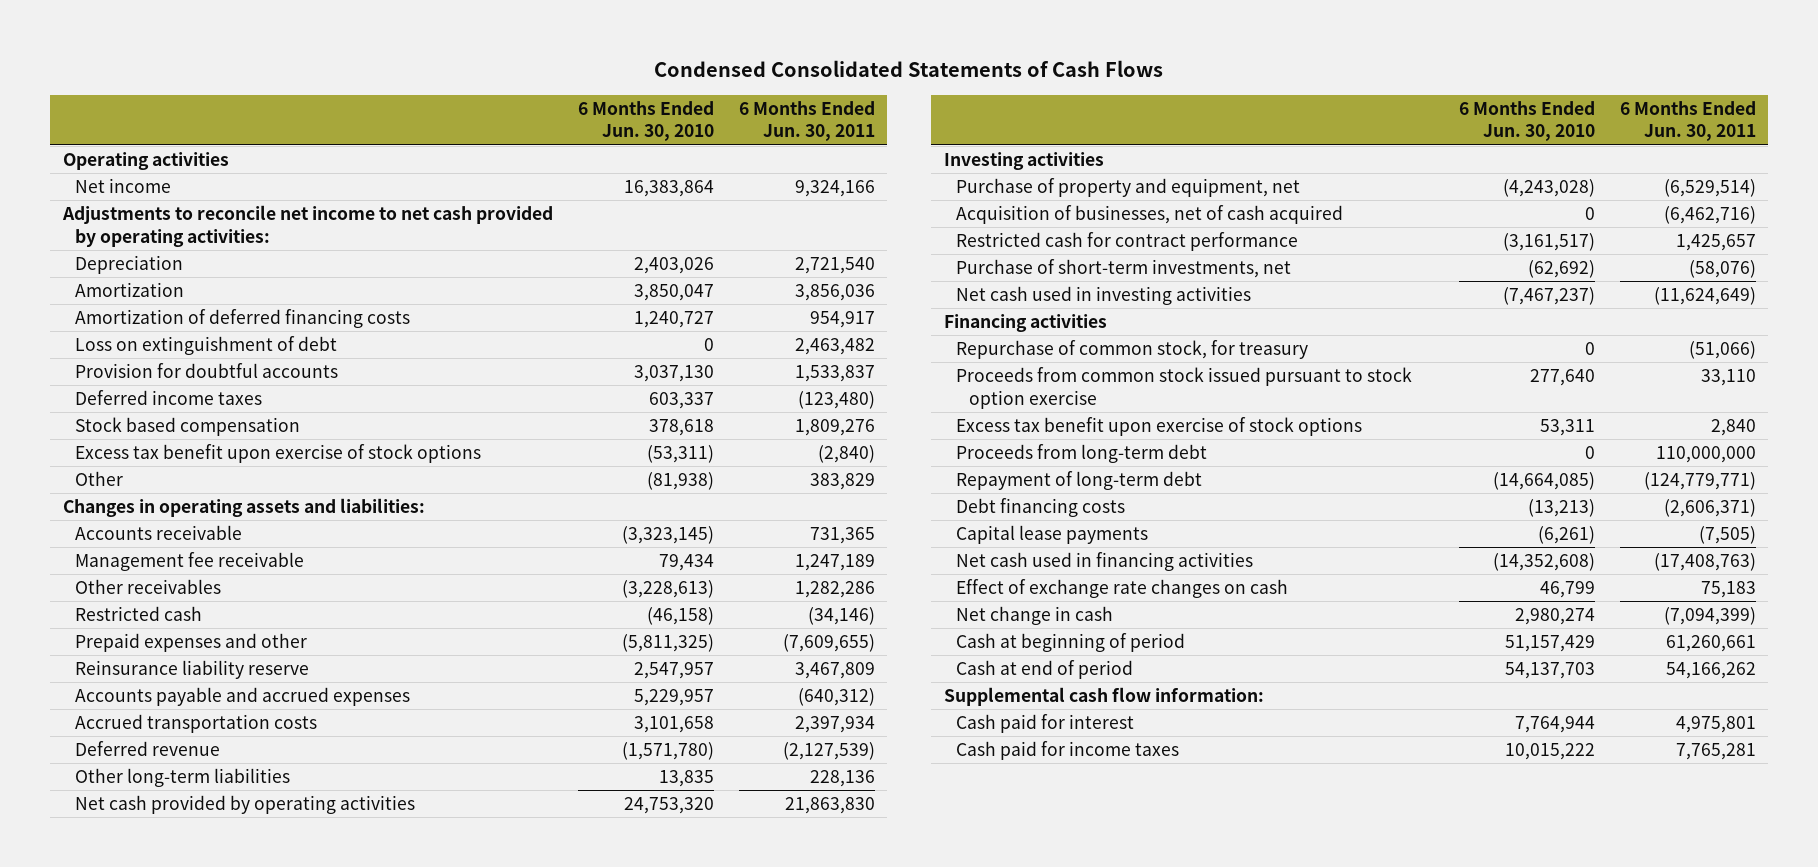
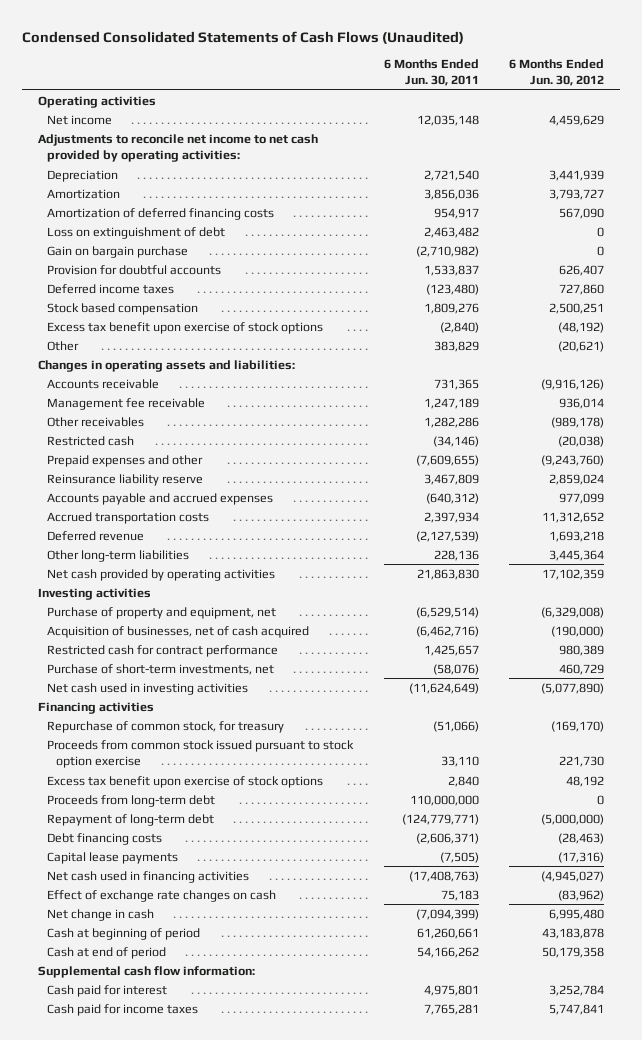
[654,60,1164,78] Condensed Consolidated Statements of Cash Flows -> [22,30,465,44] Condensed Consolidated Statements of Cash Flows (Unaudited)
[577,100,714,142] 6 Months Ended Jun. 30, 2010 -> none
none -> [509,59,605,87] 6 Months Ended Jun. 30, 2012
[794,180,875,198] 9,324,166 -> [416,114,479,126] 12,035,148
none -> [46,245,188,258] Gain on bargain purchase

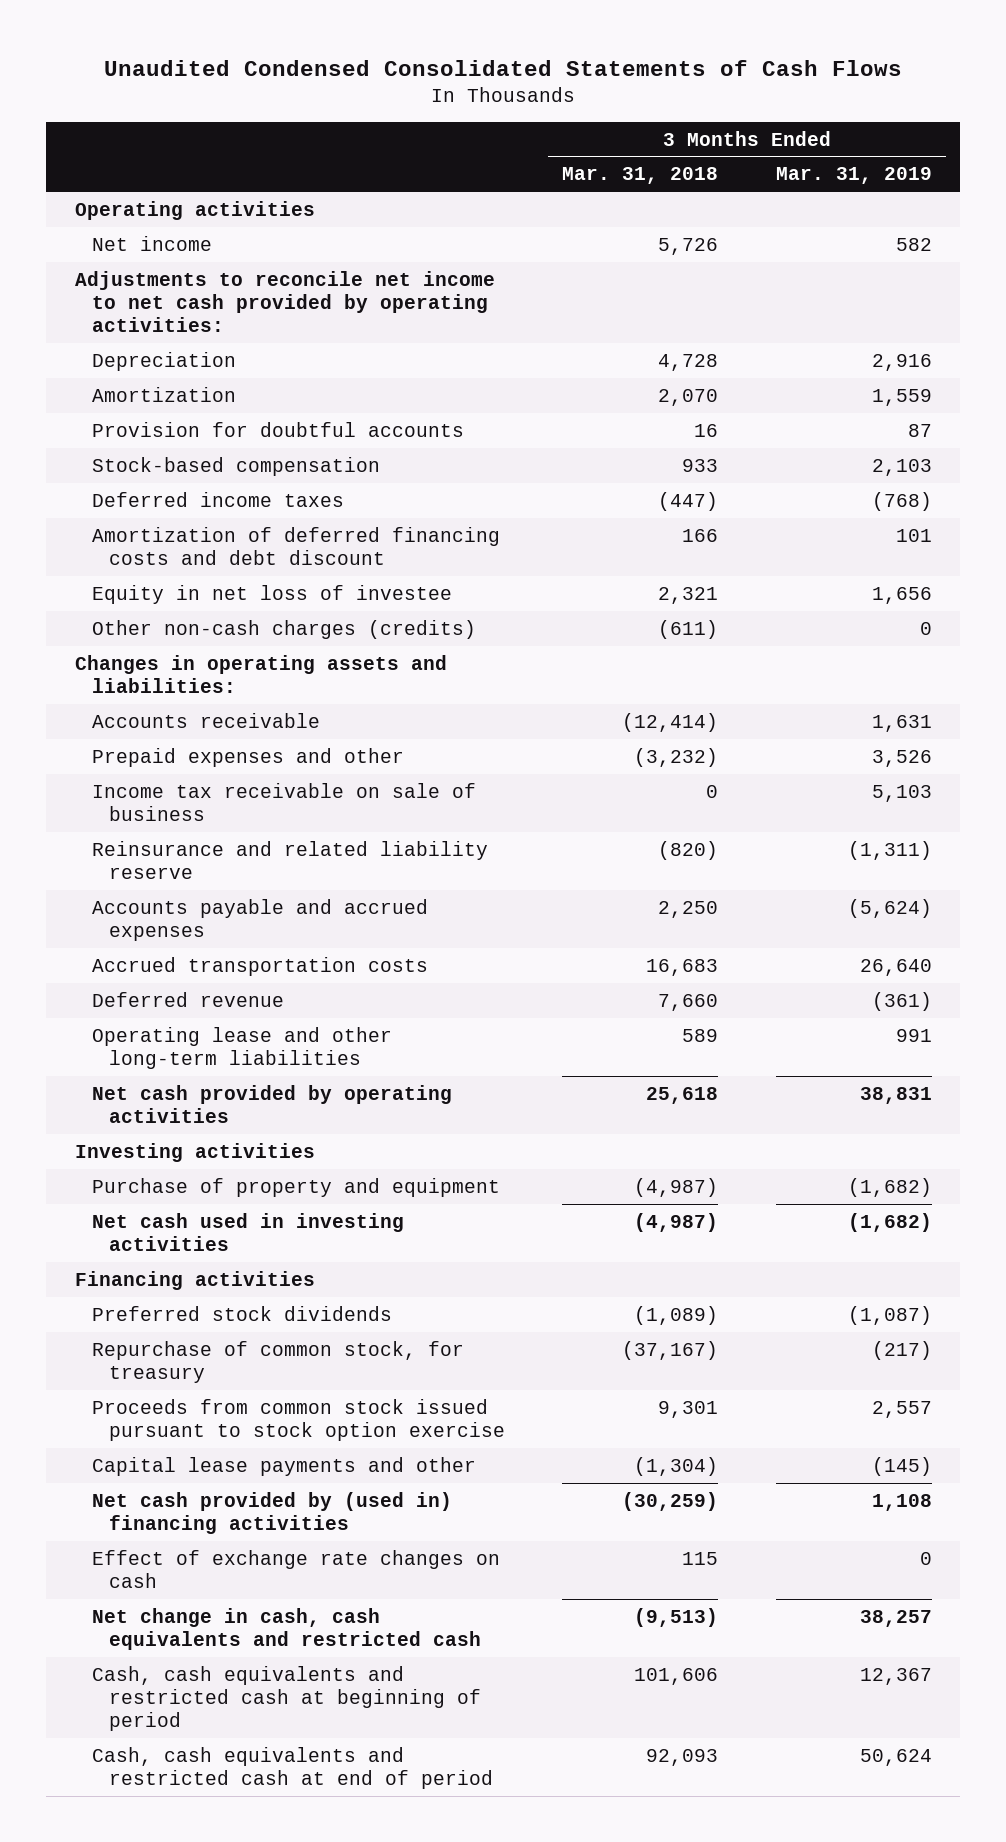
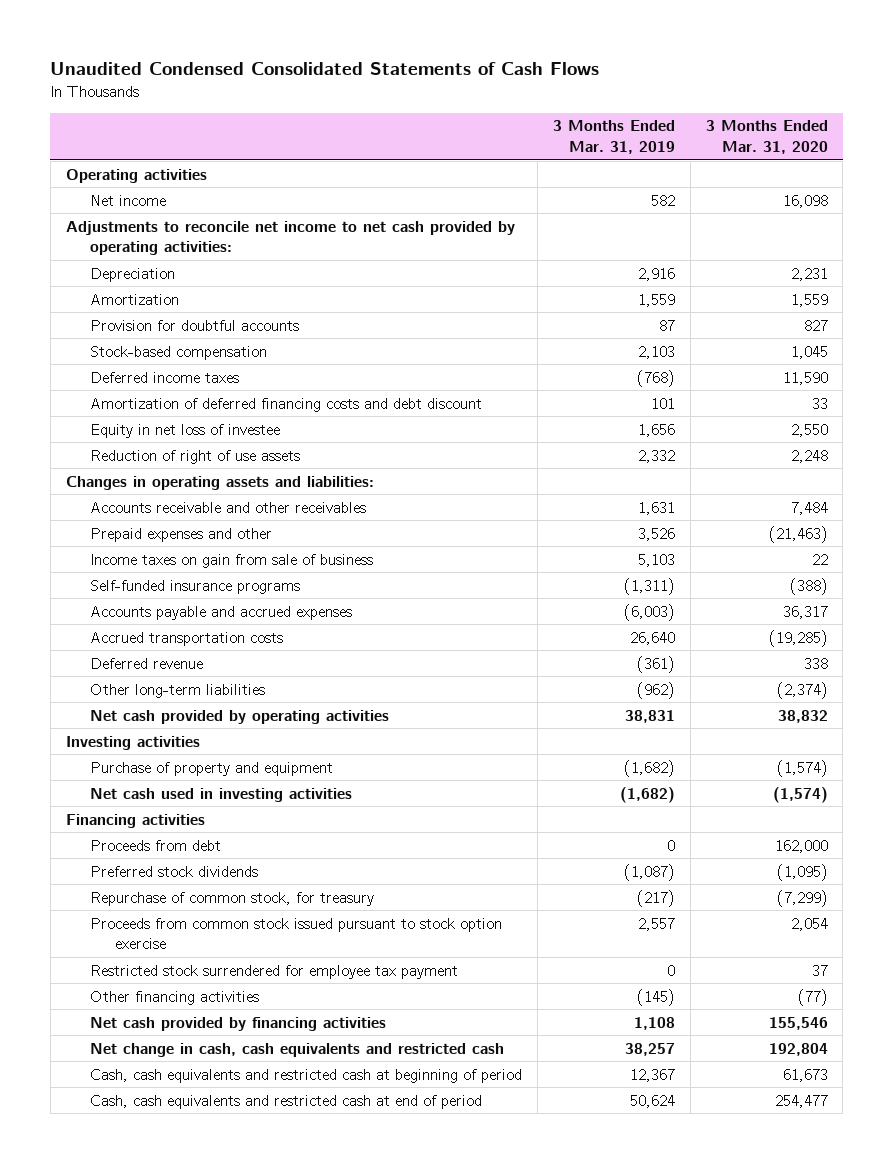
[562,167,719,185] Mar. 31, 2018 -> none
none -> [705,120,828,155] 3 Months Ended Mar. 31, 2020
[91,619,476,639] Other non-cash charges (credits) -> none
none -> [90,449,301,464] Reduction of right of use assets
[91,712,320,728] Accounts receivable -> [90,501,367,513] Accounts receivable and other receivables
[91,782,476,822] Income tax receivable on sale of business -> [90,553,374,568] Income taxes on gain from sale of business
[91,840,488,880] Reinsurance and related liability reserve -> [90,579,301,594] Self-funded insurance programs
[847,898,932,918] (5,624) -> [624,603,676,621] (6,003)
[91,1026,392,1070] Operating lease and other long-term liabilities -> [90,683,266,698] Other long-term liabilities
[895,1028,932,1042] 991 -> [637,681,676,699] (962)
none -> [90,839,222,851] Proceeds from debt
[91,1549,500,1589] Effect of exchange rate changes on cash -> none
none -> [90,964,459,979] Restricted stock surrendered for employee tax payment
[91,1456,476,1476] Capital lease payments and other -> [90,990,260,1005] Other financing activities
[91,1491,452,1535] Net cash provided by (used in) financing activities -> [90,1016,387,1031] Net cash provided by financing activities

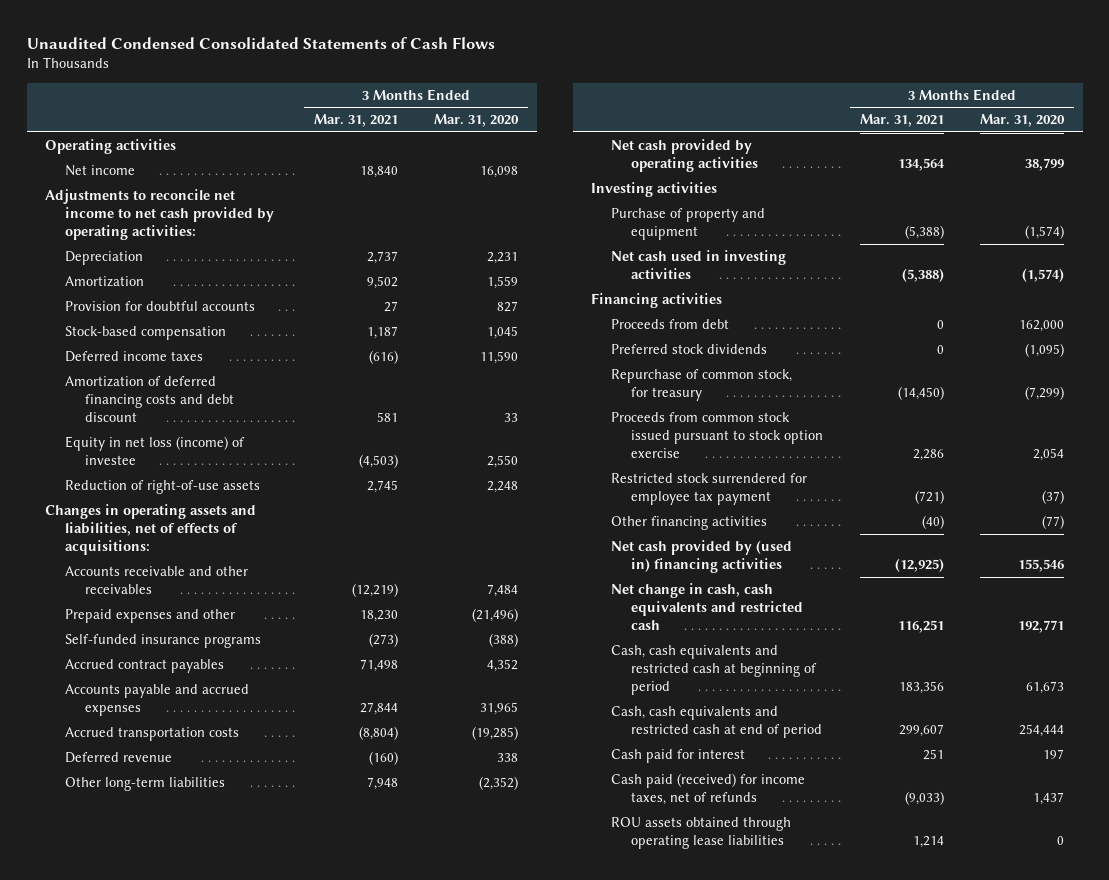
[553,120,676,155] 3 Months Ended Mar. 31, 2019 -> none
none -> [313,114,398,128] Mar. 31, 2021
[90,423,281,438] Equity in net loss of investee -> [64,435,245,466] Equity in net loss (income) of investee
[90,449,301,464] Reduction of right of use assets -> [64,479,260,494] Reduction of right-of-use assets
[65,475,374,490] Changes in operating assets and liabilities: -> [45,503,257,556] Changes in operating assets and liabilities, net of effects of acquisitions:
[90,553,374,568] Income taxes on gain from sale of business -> none
[768,525,828,543] (21,463) -> [472,607,519,622] (21,496)
none -> [64,658,224,673] Accrued contract payables
[782,605,828,619] 36,317 -> [480,702,519,716] 31,965
[776,681,828,699] (2,374) -> [479,775,519,790] (2,352)
[777,709,828,723] 38,832 -> [1025,158,1065,172] 38,799
[811,964,828,976] 37 -> [1042,490,1065,505] (37)
[90,1016,387,1031] Net cash provided by financing activities -> [610,539,792,574] Net cash provided by (used in) financing activities
[768,1042,828,1056] 192,804 -> [1018,620,1065,634] 192,771
[774,1094,828,1108] 254,477 -> [1019,724,1065,738] 254,444
none -> [610,748,745,763] Cash paid for interest
none -> [610,772,805,806] Cash paid (received) for income taxes, net of refunds
none -> [610,816,791,850] ROU assets obtained through operating lease liabilities

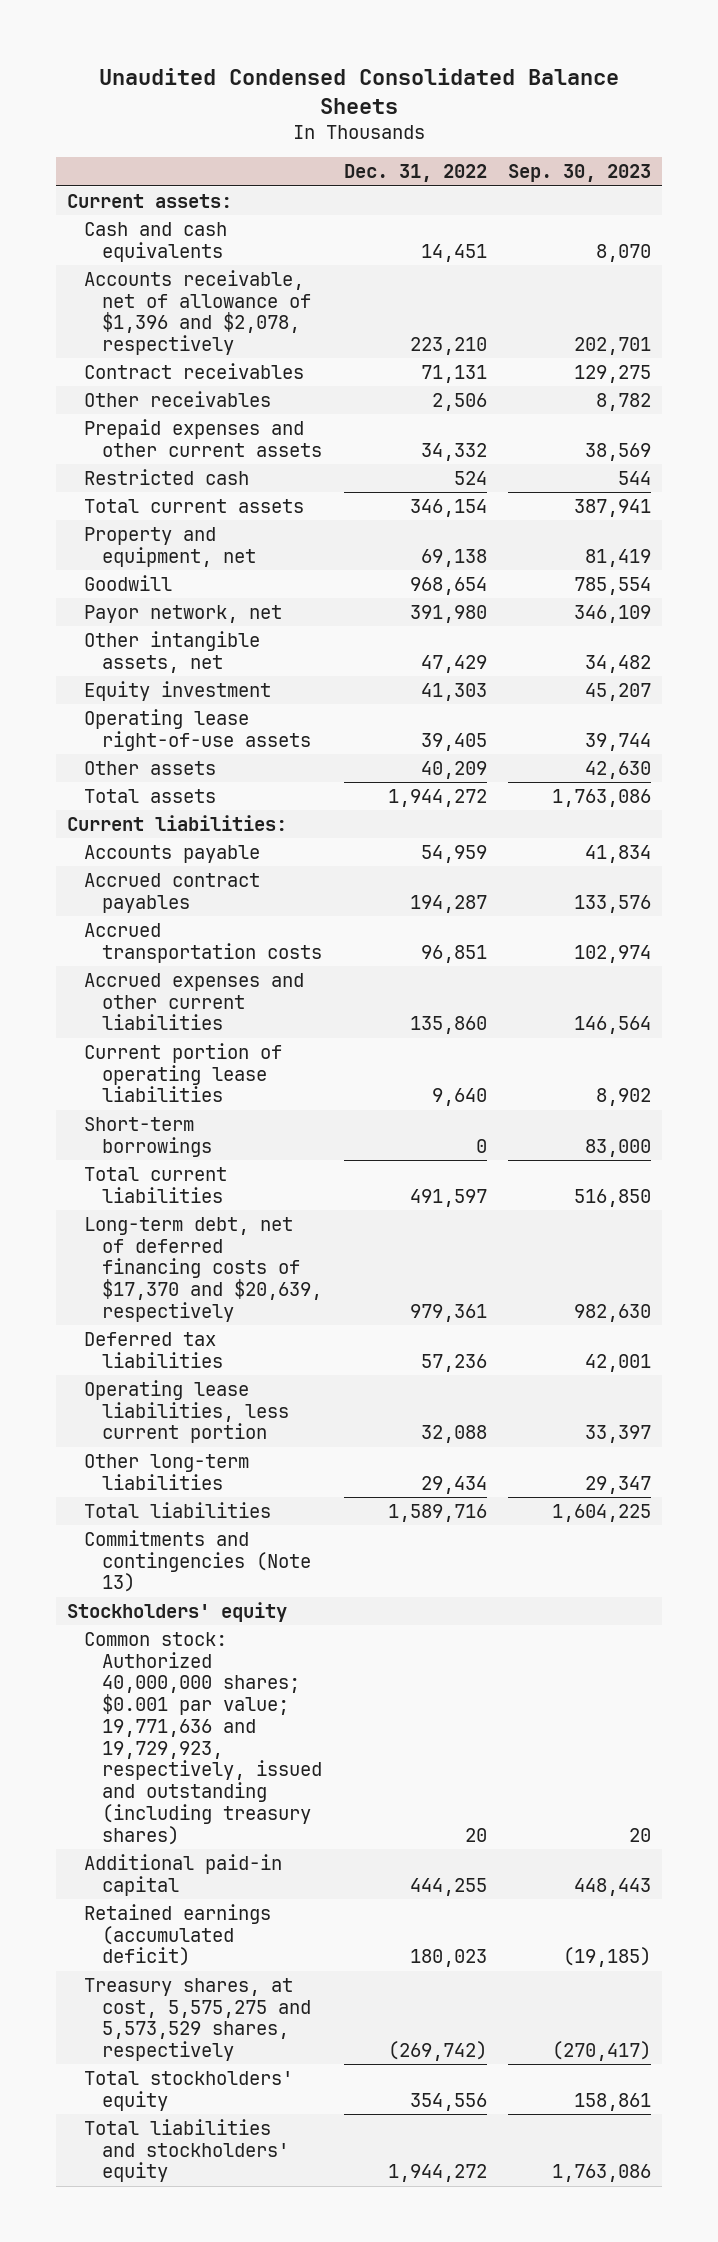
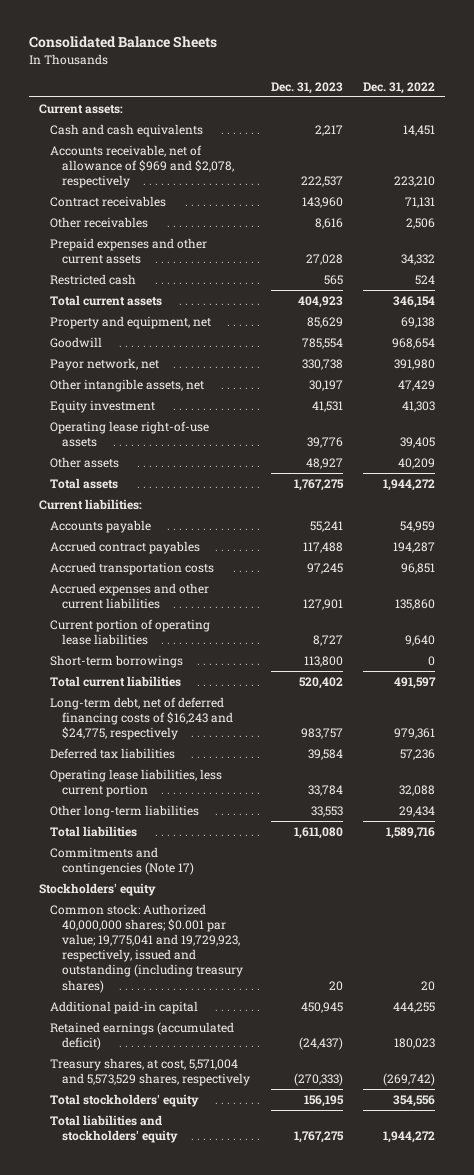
[98,67,619,114] Unaudited Condensed Consolidated Balance Sheets -> [28,36,217,49] Consolidated Balance Sheets
[508,164,652,183] Sep. 30, 2023 -> none
none -> [270,81,343,94] Dec. 31, 2023
[84,269,312,356] Accounts receivable, net of allowance of $1,396 and $2,078, respectively -> [50,144,235,189] Accounts receivable, net of allowance of $969 and $2,078, respectively
[84,1216,323,1322] Long-term debt, net of deferred financing costs of $17,370 and $20,639, respectively -> [50,696,234,741] Long-term debt, net of deferred financing costs of $16,243 and $24,775, respectively
[84,1529,312,1593] Commitments and contingencies (Note 13) -> [50,846,195,876] Commitments and contingencies (Note 17)
[84,1631,323,1845] Common stock: Authorized 40,000,000 shares; $0.001 par value; 19,771,636 and 19,729,923, respectively, issued and outstanding (including treasury shares) -> [50,903,244,993] Common stock: Authorized 40,000,000 shares; $0.001 par value; 19,775,041 and 19,729,923, respectively, issued and outstanding (including treasury shares)
[84,1977,312,2062] Treasury shares, at cost, 5,575,275 and 5,573,529 shares, respectively -> [50,1057,251,1087] Treasury shares, at cost, 5,571,004 and 5,573,529 shares, respectively

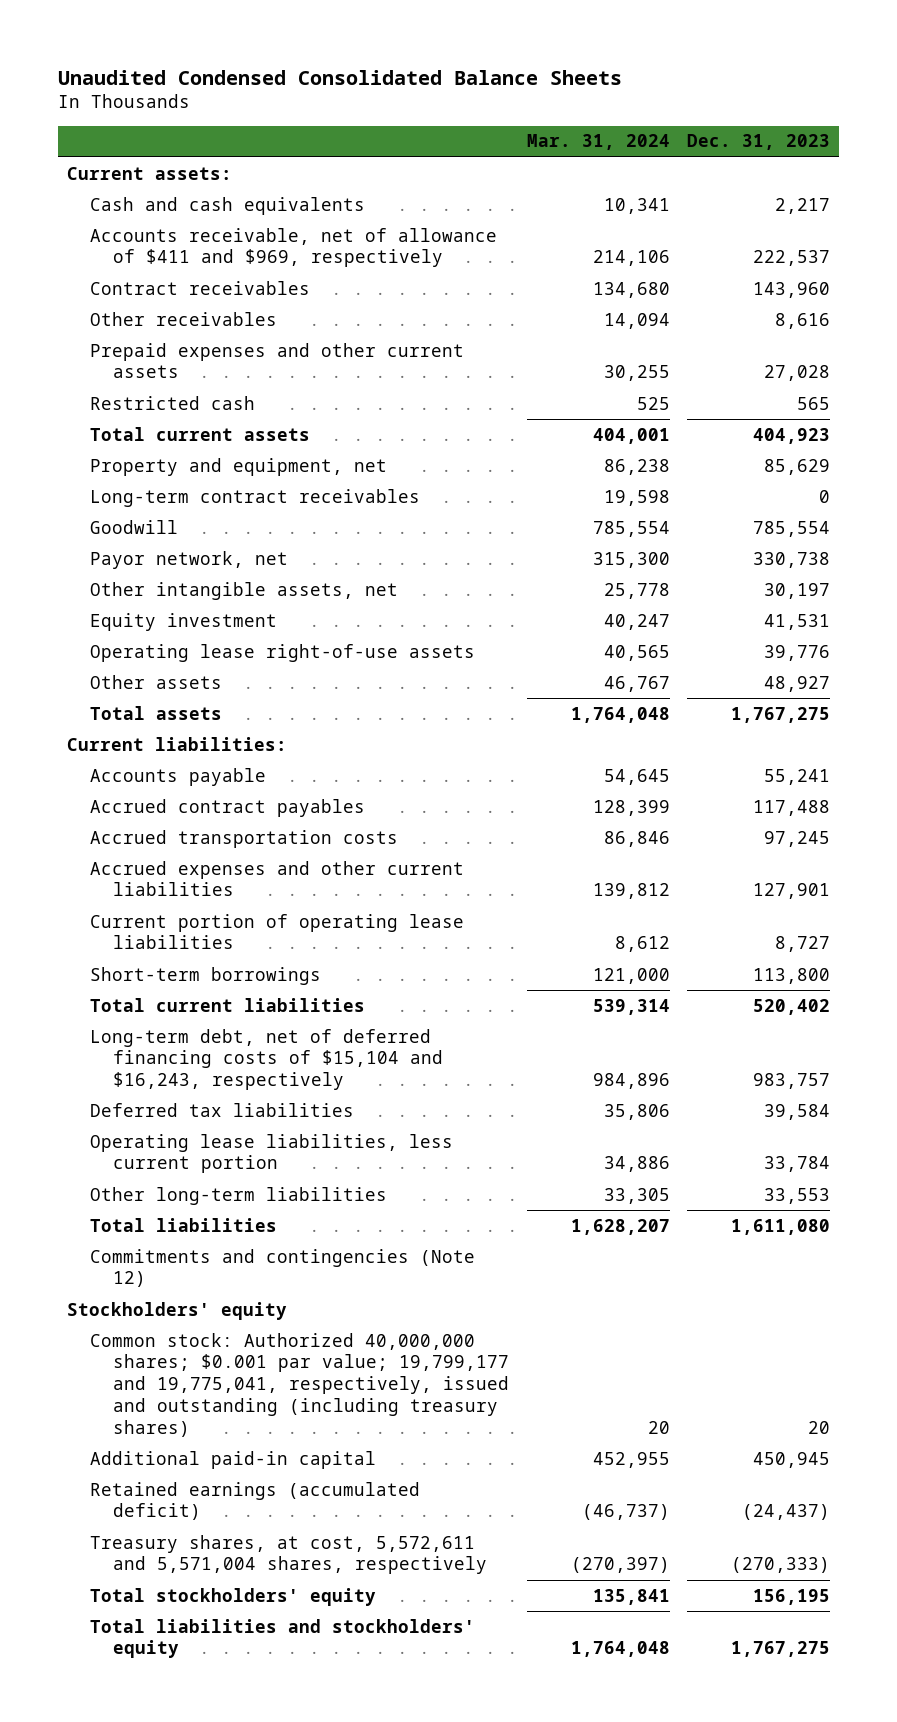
[28,36,217,49] Consolidated Balance Sheets -> [57,69,622,85] Unaudited Condensed Consolidated Balance Sheets
[363,81,436,94] Dec. 31, 2022 -> none
none -> [526,134,670,151] Mar. 31, 2024
[50,144,235,189] Accounts receivable, net of allowance of $969 and $2,078, respectively -> [89,227,497,268] Accounts receivable, net of allowance of $411 and $969, respectively
none -> [89,488,420,507] Long-term contract receivables
[50,696,234,741] Long-term debt, net of deferred financing costs of $16,243 and $24,775, respectively -> [89,1028,444,1091] Long-term debt, net of deferred financing costs of $15,104 and $16,243, respectively
[50,846,195,876] Commitments and contingencies (Note 17) -> [89,1248,475,1288] Commitments and contingencies (Note 12)
[50,903,244,993] Common stock: Authorized 40,000,000 shares; $0.001 par value; 19,775,041 and 19,729,923, respectively, issued and outstanding (including treasury shares) -> [89,1332,510,1437] Common stock: Authorized 40,000,000 shares; $0.001 par value; 19,799,177 and 19,775,041, respectively, issued and outstanding (including treasury shares)
[50,1057,251,1087] Treasury shares, at cost, 5,571,004 and 5,573,529 shares, respectively -> [89,1534,488,1575] Treasury shares, at cost, 5,572,611 and 5,571,004 shares, respectively

